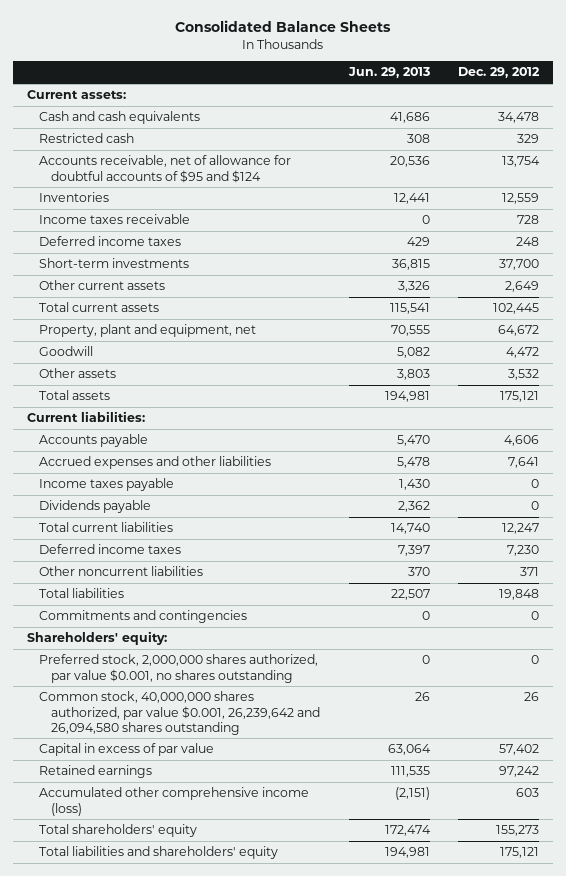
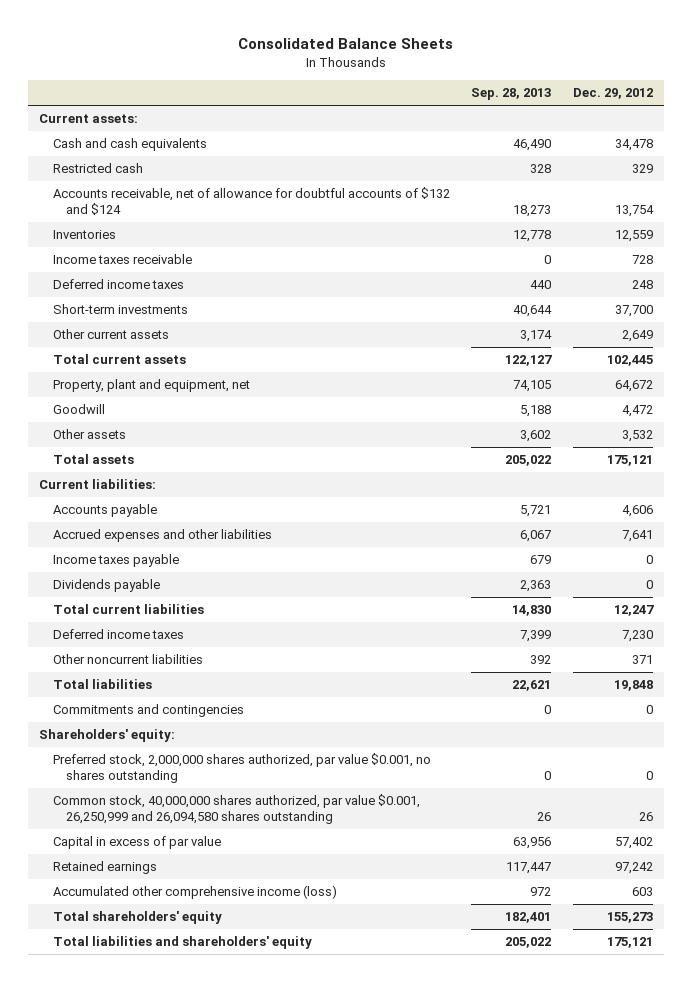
[347,67,430,79] Jun. 29, 2013 -> none
none -> [471,88,552,101] Sep. 28, 2013
[39,155,292,183] Accounts receivable, net of allowance for doubtful accounts of $95 and $124 -> [52,187,450,216] Accounts receivable, net of allowance for doubtful accounts of $132 and $124
[39,691,321,735] Common stock, 40,000,000 shares authorized, par value $0.001, 26,239,642 and 26,094,580 shares outstanding -> [52,794,420,825] Common stock, 40,000,000 shares authorized, par value $0.001, 26,250,999 and 26,094,580 shares outstanding

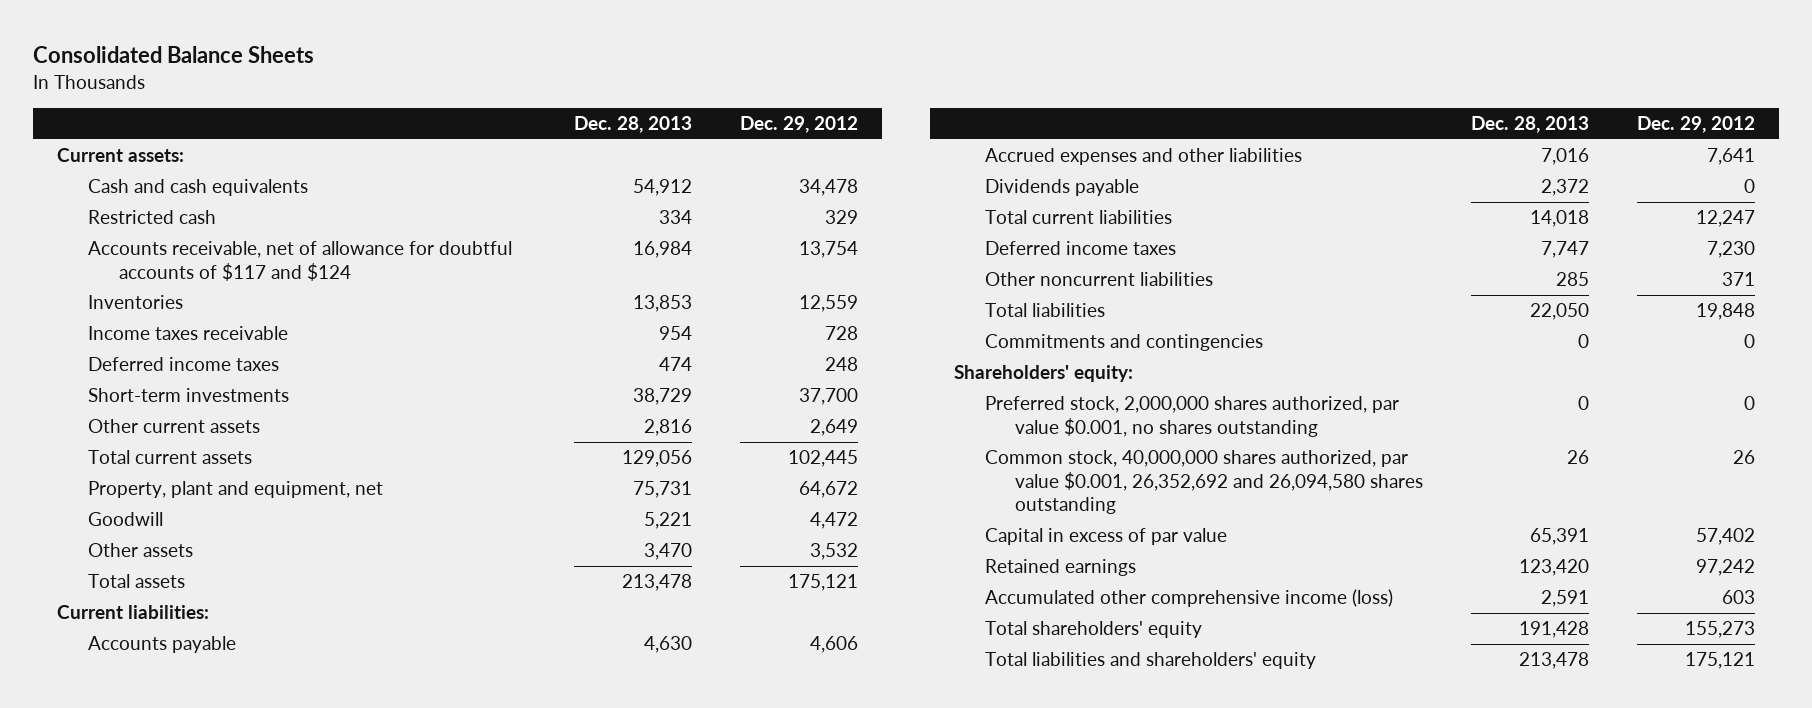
[471,88,552,101] Sep. 28, 2013 -> none
none -> [574,116,693,134] Dec. 28, 2013
[52,187,450,216] Accounts receivable, net of allowance for doubtful accounts of $132 and $124 -> [87,241,512,281] Accounts receivable, net of allowance for doubtful accounts of $117 and $124
[52,554,179,568] Income taxes payable -> none
[52,794,420,825] Common stock, 40,000,000 shares authorized, par value $0.001, 26,250,999 and 26,094,580 shares outstanding -> [984,450,1424,515] Common stock, 40,000,000 shares authorized, par value $0.001, 26,352,692 and 26,094,580 shares outstanding

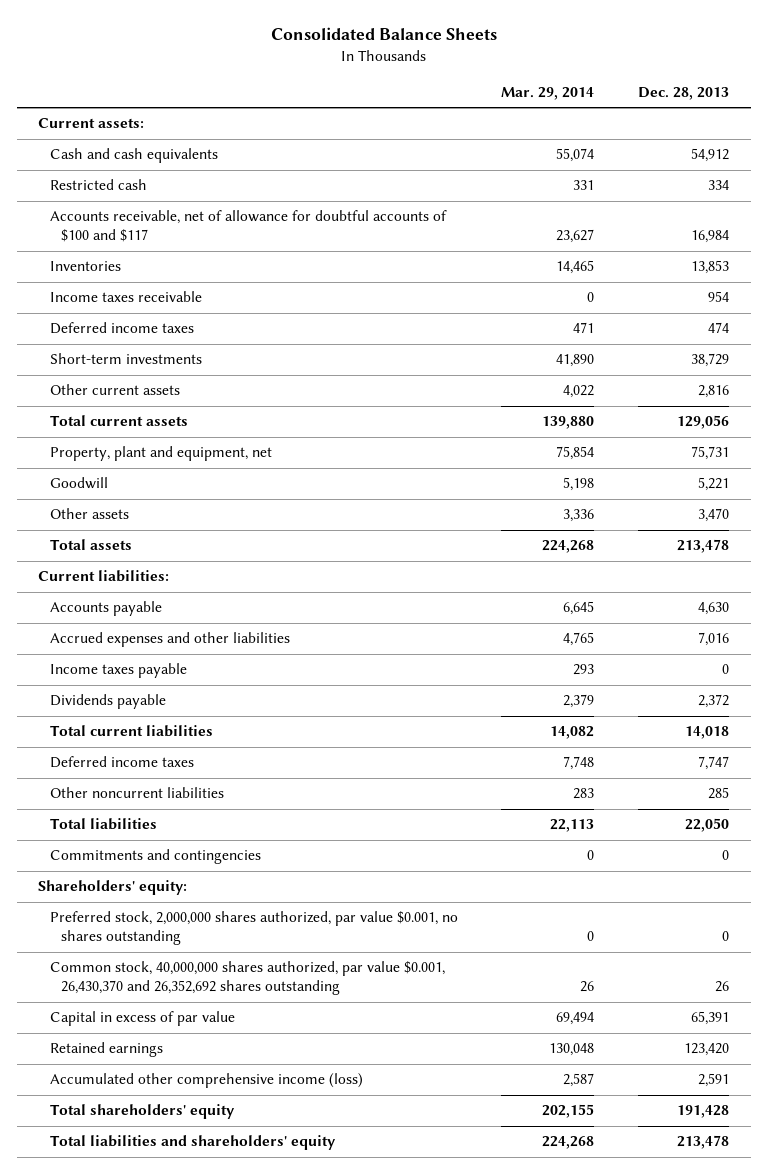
[740,116,859,134] Dec. 29, 2012 -> none
none -> [501,86,595,100] Mar. 29, 2014
[87,241,512,281] Accounts receivable, net of allowance for doubtful accounts of $117 and $124 -> [49,210,447,243] Accounts receivable, net of allowance for doubtful accounts of $100 and $117
none -> [49,663,187,679] Income taxes payable
[984,450,1424,515] Common stock, 40,000,000 shares authorized, par value $0.001, 26,352,692 and 26,094,580 shares outstanding -> [49,961,445,996] Common stock, 40,000,000 shares authorized, par value $0.001, 26,430,370 and 26,352,692 shares outstanding

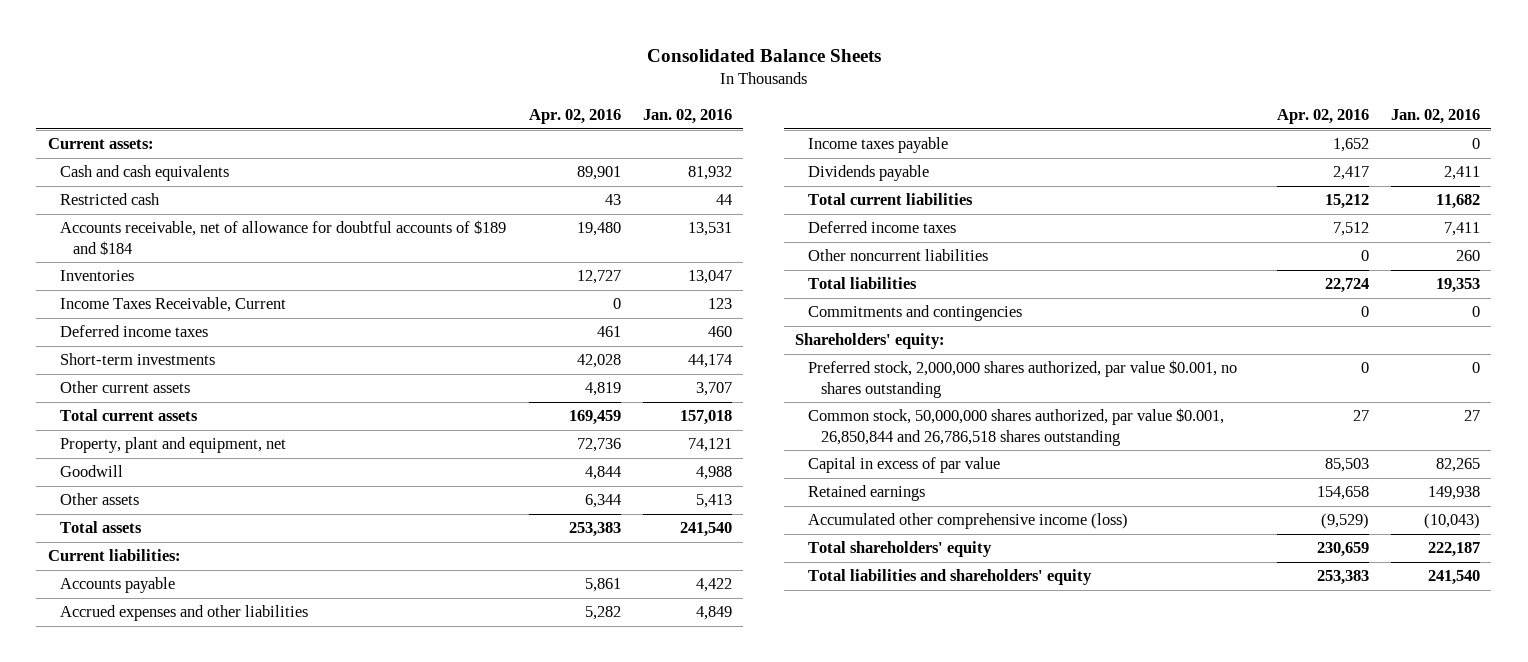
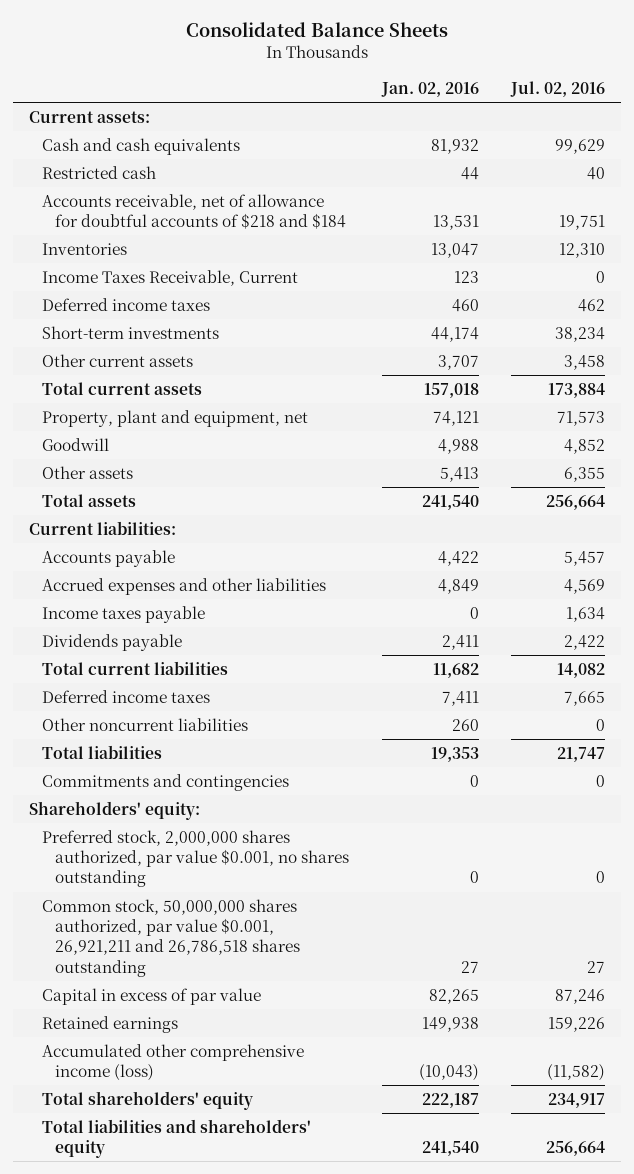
[528,108,621,124] Apr. 02, 2016 -> none
none -> [510,80,606,97] Jul. 02, 2016
[60,220,507,255] Accounts receivable, net of allowance for doubtful accounts of $189 and $184 -> [42,193,347,230] Accounts receivable, net of allowance for doubtful accounts of $218 and $184
[808,408,1225,446] Common stock, 50,000,000 shares authorized, par value $0.001, 26,850,844 and 26,786,518 shares outstanding -> [42,898,301,977] Common stock, 50,000,000 shares authorized, par value $0.001, 26,921,211 and 26,786,518 shares outstanding

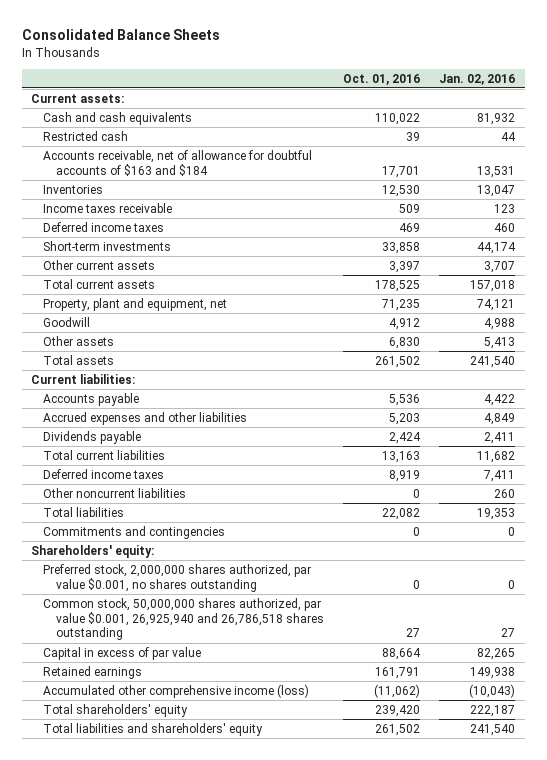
[510,80,606,97] Jul. 02, 2016 -> none
none -> [342,73,420,85] Oct. 01, 2016
[42,193,347,230] Accounts receivable, net of allowance for doubtful accounts of $218 and $184 -> [43,149,313,176] Accounts receivable, net of allowance for doubtful accounts of $163 and $184
[42,269,299,286] Income Taxes Receivable, Current -> [43,202,173,213] Income taxes receivable
[42,605,206,623] Income taxes payable -> none
[42,898,301,977] Common stock, 50,000,000 shares authorized, par value $0.001, 26,921,211 and 26,786,518 shares outstanding -> [43,597,324,641] Common stock, 50,000,000 shares authorized, par value $0.001, 26,925,940 and 26,786,518 shares outstanding

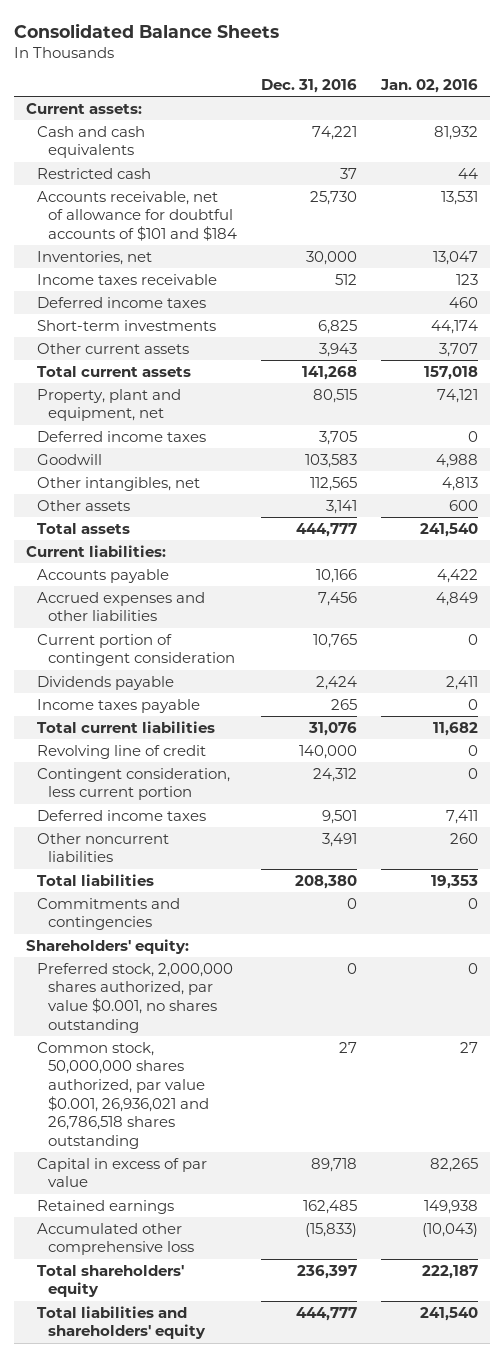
[342,73,420,85] Oct. 01, 2016 -> none
none -> [260,78,357,93] Dec. 31, 2016
[43,149,313,176] Accounts receivable, net of allowance for doubtful accounts of $163 and $184 -> [37,190,237,242] Accounts receivable, net of allowance for doubtful accounts of $101 and $184
[43,184,104,194] Inventories -> [37,250,153,265] Inventories, net
none -> [37,430,207,442] Deferred income taxes
none -> [37,476,201,491] Other intangibles, net
[484,336,516,349] 5,413 -> [448,499,478,511] 600
none -> [37,633,235,667] Current portion of contingent consideration
none -> [37,698,201,713] Income taxes payable
none -> [37,744,207,759] Revolving line of credit
none -> [37,767,231,801] Contingent consideration, less current portion
[43,597,324,641] Common stock, 50,000,000 shares authorized, par value $0.001, 26,925,940 and 26,786,518 shares outstanding -> [37,1041,209,1150] Common stock, 50,000,000 shares authorized, par value $0.001, 26,936,021 and 26,786,518 shares outstanding
[43,683,310,698] Accumulated other comprehensive income (loss) -> [37,1222,194,1256] Accumulated other comprehensive loss

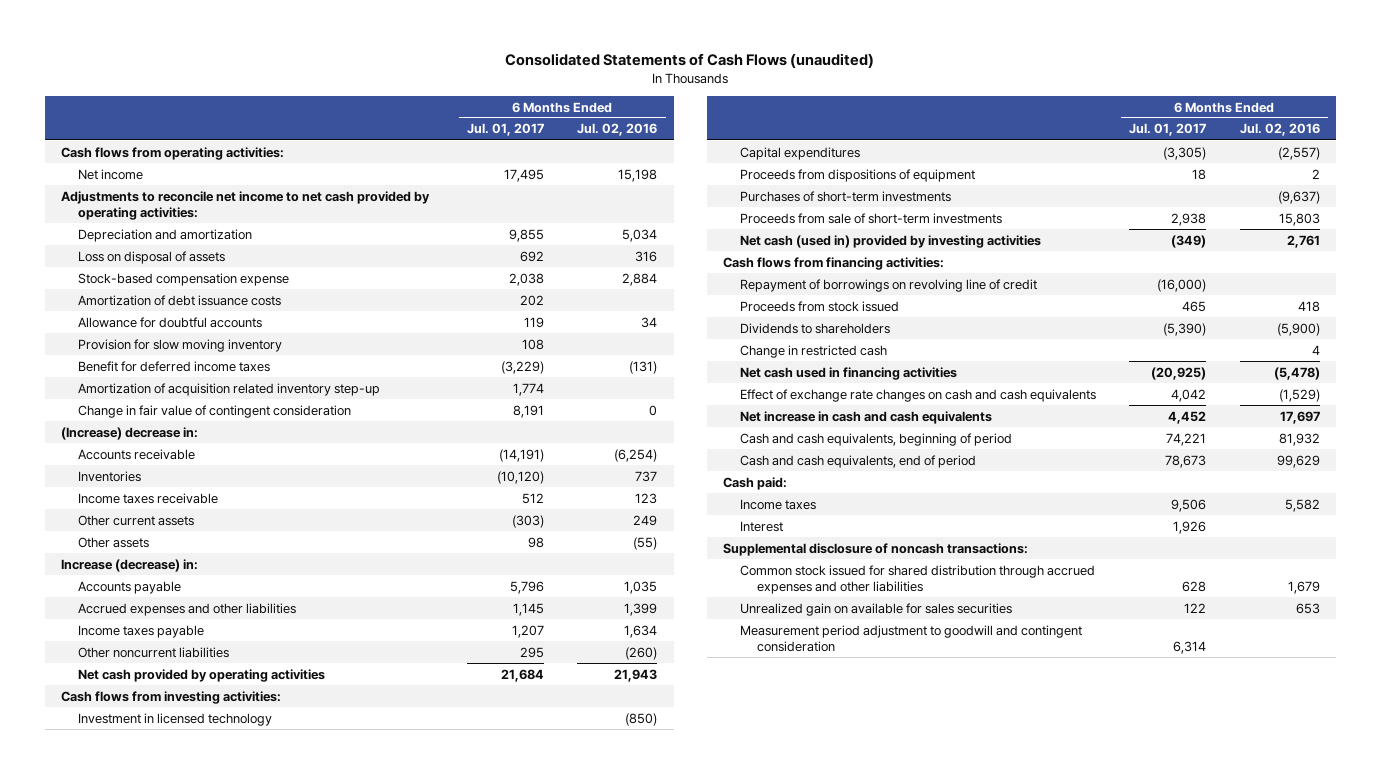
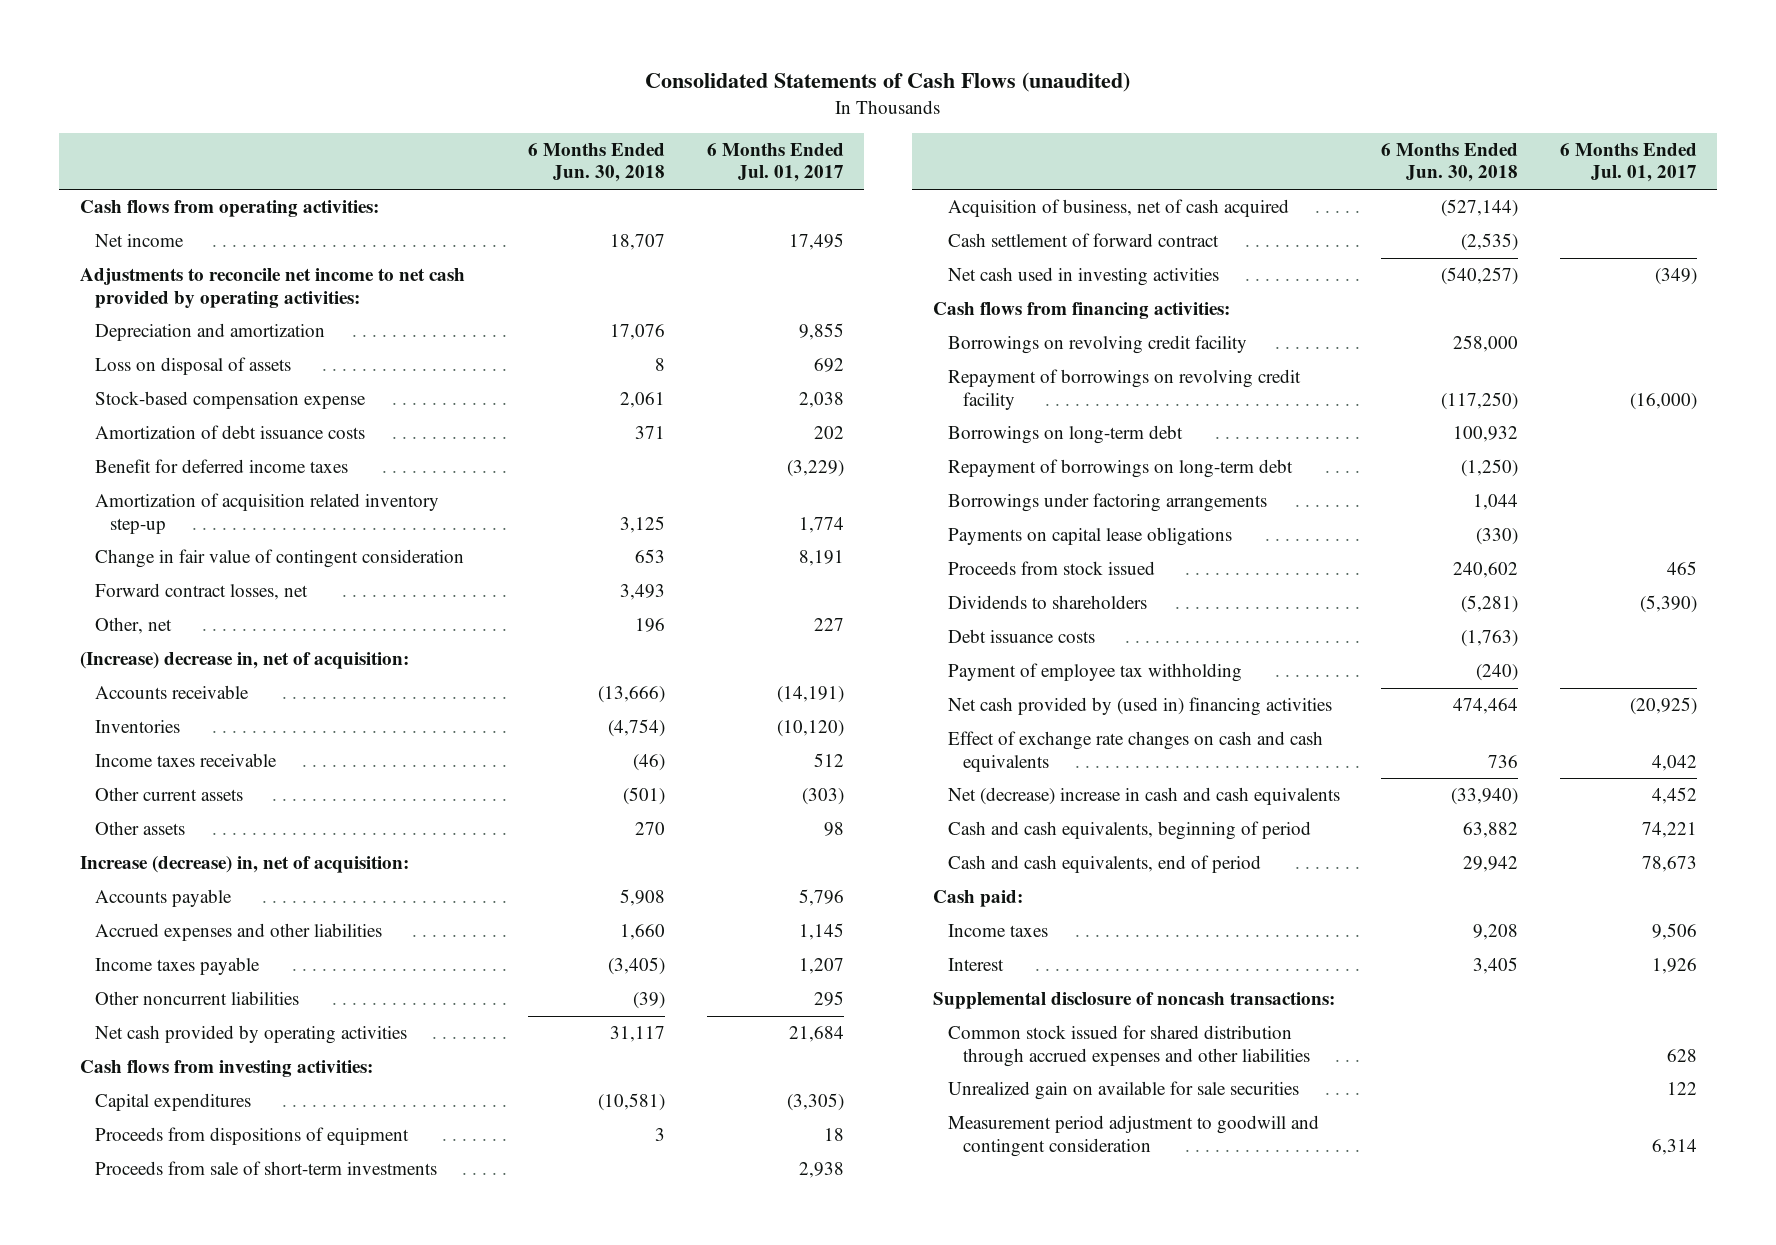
[577,123,658,137] Jul. 02, 2016 -> none
none -> [528,142,666,183] 6 Months Ended Jun. 30, 2018
[78,316,263,328] Allowance for doubtful accounts -> none
[78,338,283,352] Provision for slow moving inventory -> none
none -> [94,583,308,601] Forward contract losses, net
none -> [94,617,172,635] Other, net
[61,426,199,440] (Increase) decrease in: -> [79,652,409,670] (Increase) decrease in, net of acquisition:
[61,558,199,572] Increase (decrease) in: -> [79,856,409,874] Increase (decrease) in, net of acquisition:
[78,712,273,726] Investment in licensed technology -> none
[740,190,952,202] Purchases of short-term investments -> none
none -> [947,199,1289,218] Acquisition of business, net of cash acquired
none -> [947,233,1219,248] Cash settlement of forward contract
[740,234,1042,248] Net cash (used in) provided by investing activities -> [947,267,1219,287] Net cash used in investing activities
none -> [947,335,1247,355] Borrowings on revolving credit facility
[740,278,1038,292] Repayment of borrowings on revolving line of credit -> [947,369,1301,410] Repayment of borrowings on revolving credit facility
none -> [947,425,1183,445] Borrowings on long-term debt
none -> [947,459,1293,479] Repayment of borrowings on long-term debt
none -> [947,493,1267,513] Borrowings under factoring arrangements
none -> [947,527,1232,547] Payments on capital lease obligations
[740,344,888,358] Change in restricted cash -> none
none -> [947,629,1095,644] Debt issuance costs
none -> [947,663,1242,683] Payment of employee tax withholding
[740,366,958,380] Net cash used in financing activities -> [947,697,1332,717] Net cash provided by (used in) financing activities
[740,410,993,424] Net increase in cash and cash equivalents -> [947,787,1340,806] Net (decrease) increase in cash and cash equivalents
[740,602,1013,616] Unrealized gain on available for sales securities -> [947,1081,1299,1101] Unrealized gain on available for sale securities

